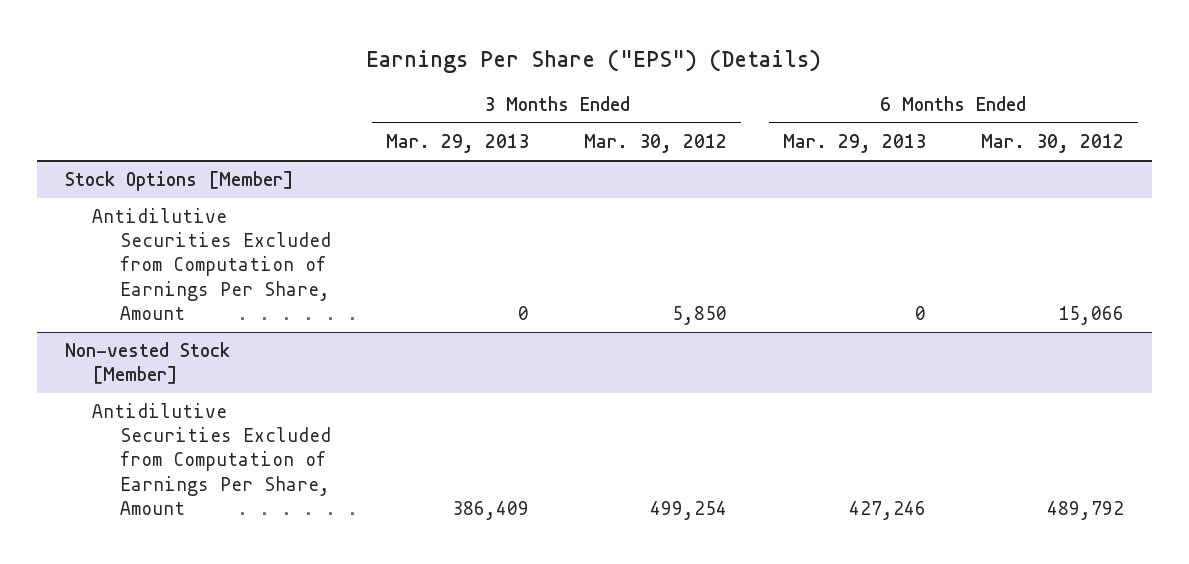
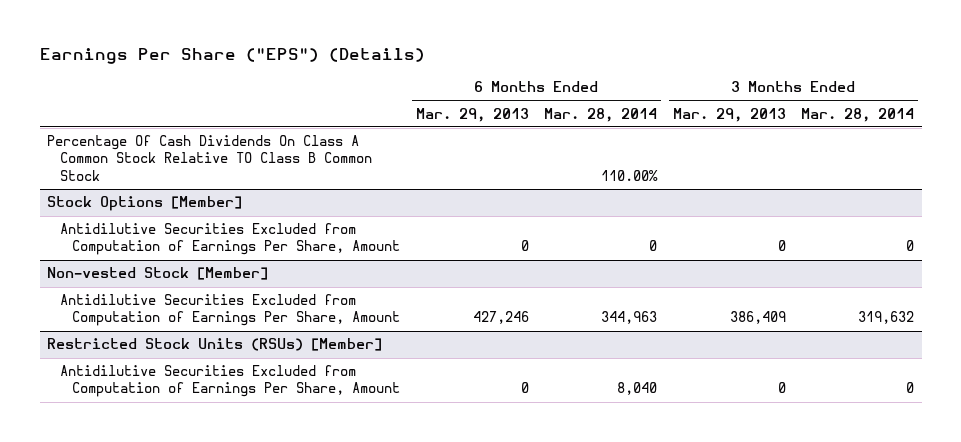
[584,134,728,154] Mar. 30, 2012 -> none
[981,134,1125,154] Mar. 30, 2012 -> none
none -> [544,107,658,122] Mar. 28, 2014
none -> [800,107,914,122] Mar. 28, 2014
none -> [47,135,372,181] Percentage Of Cash Dividends On Class A Common Stock Relative TO Class B Common Stock
none -> [47,338,383,352] Restricted Stock Units (RSUs) [Member]
none -> [59,365,401,398] Antidilutive Securities Excluded from Computation of Earnings Per Share, Amount

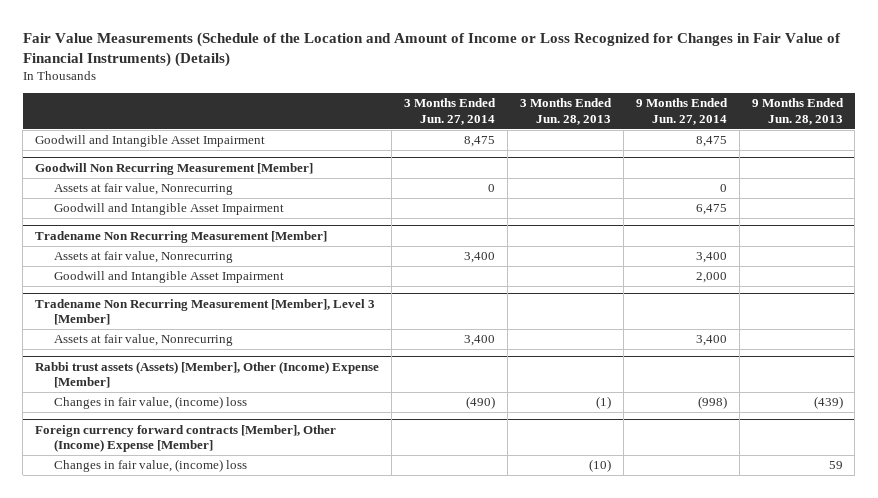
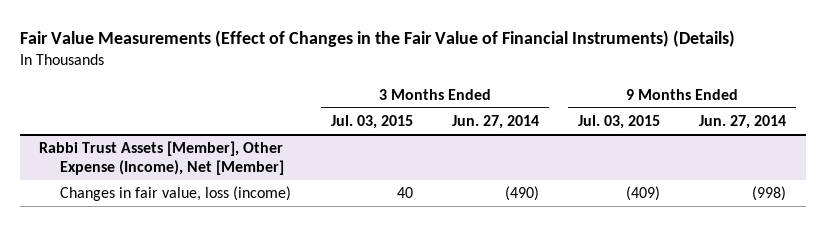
[22,31,841,67] Fair Value Measurements (Schedule of the Location and Amount of Income or Loss Recognized for Changes in Fair Value of Financial Instruments) (Details) -> [19,30,735,48] Fair Value Measurements (Effect of Changes in the Fair Value of Financial Instruments) (Details)
[519,98,612,125] 3 Months Ended Jun. 28, 2013 -> none
[751,98,844,125] 9 Months Ended Jun. 28, 2013 -> none
none -> [330,115,413,130] Jul. 03, 2015
none -> [578,115,661,130] Jul. 03, 2015
[35,135,266,148] Goodwill and Intangible Asset Impairment -> none
[35,162,314,175] Goodwill Non Recurring Measurement [Member] -> none
[54,183,234,196] Assets at fair value, Nonrecurring -> none
[54,203,285,216] Goodwill and Intangible Asset Impairment -> none
[35,230,328,243] Tradename Non Recurring Measurement [Member] -> none
[54,251,234,264] Assets at fair value, Nonrecurring -> none
[54,271,285,284] Goodwill and Intangible Asset Impairment -> none
[35,298,376,326] Tradename Non Recurring Measurement [Member], Level 3 [Member] -> none
[54,334,234,347] Assets at fair value, Nonrecurring -> none
[35,424,337,453] Foreign currency forward contracts [Member], Other (Income) Expense [Member] -> none
[54,459,248,473] Changes in fair value, (income) loss -> none
[35,360,380,389] Rabbi trust assets (Assets) [Member], Other (Income) Expense [Member] -> [39,141,285,176] Rabbi Trust Assets [Member], Other Expense (Income), Net [Member]
[54,396,248,410] Changes in fair value, (income) loss -> [60,186,292,202] Changes in fair value, loss (income)

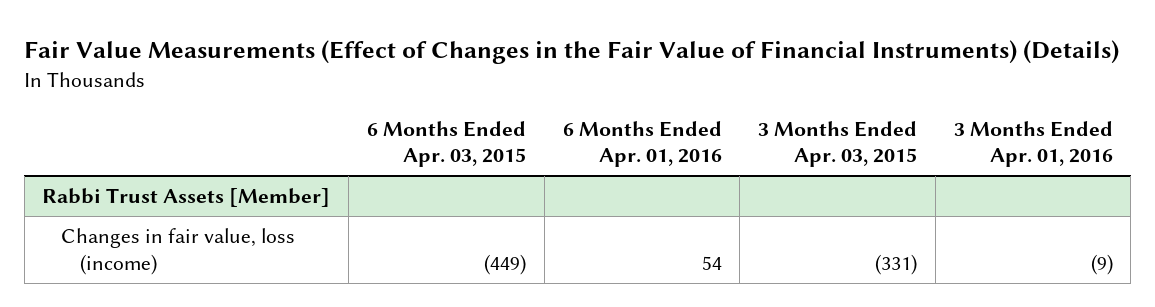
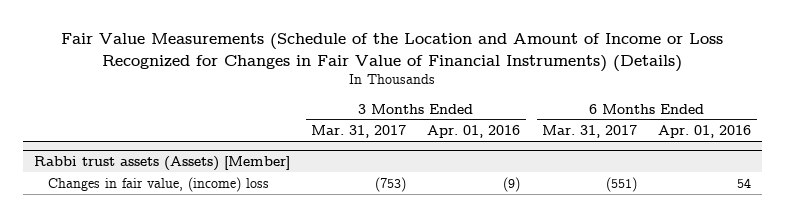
[24,39,1120,64] Fair Value Measurements (Effect of Changes in the Fair Value of Financial Instruments) (Details) -> [61,33,724,72] Fair Value Measurements (Schedule of the Location and Amount of Income or Loss Recognized for Changes in Fair Value of Financial Instruments) (Details)
[366,120,526,168] 6 Months Ended Apr. 03, 2015 -> none
[758,120,918,168] 3 Months Ended Apr. 03, 2015 -> none
none -> [311,125,407,139] Mar. 31, 2017
none -> [541,125,637,139] Mar. 31, 2017
[42,187,331,207] Rabbi Trust Assets [Member] -> [33,156,290,172] Rabbi trust assets (Assets) [Member]
[60,227,295,275] Changes in fair value, loss (income) -> [48,176,270,192] Changes in fair value, (income) loss

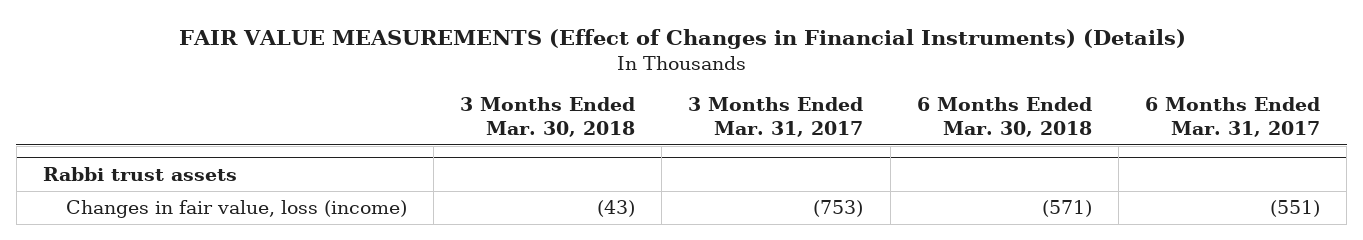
[61,33,724,72] Fair Value Measurements (Schedule of the Location and Amount of Income or Loss Recognized for Changes in Fair Value of Financial Instruments) (Details) -> [178,28,1186,49] FAIR VALUE MEASUREMENTS (Effect of Changes in Financial Instruments) (Details)
[427,125,521,139] Apr. 01, 2016 -> none
[658,125,752,139] Apr. 01, 2016 -> none
none -> [460,97,636,138] 3 Months Ended Mar. 30, 2018
none -> [916,97,1092,138] 6 Months Ended Mar. 30, 2018
[33,156,290,172] Rabbi trust assets (Assets) [Member] -> [42,166,237,181] Rabbi trust assets
[48,176,270,192] Changes in fair value, (income) loss -> [65,200,407,219] Changes in fair value, loss (income)

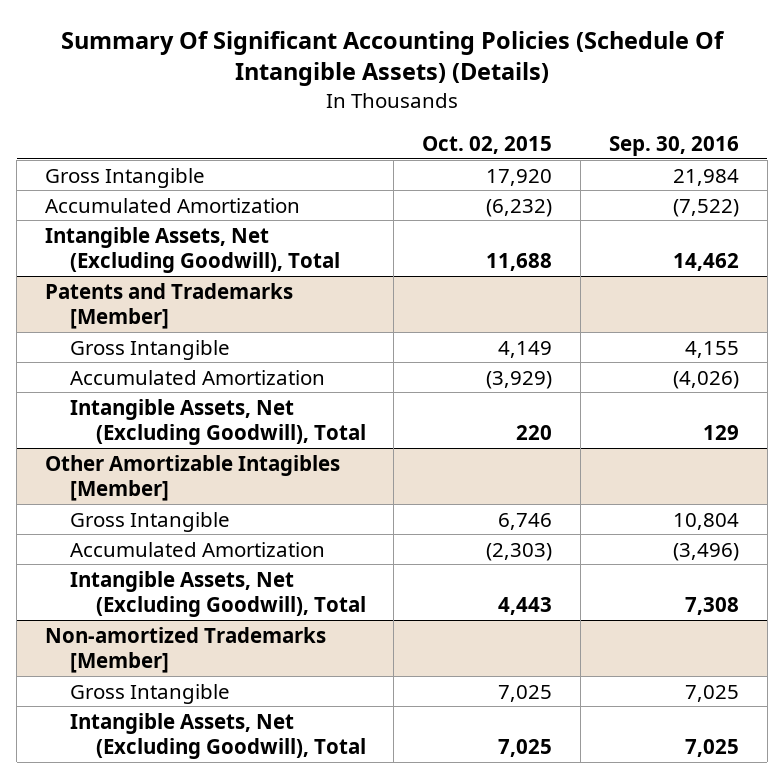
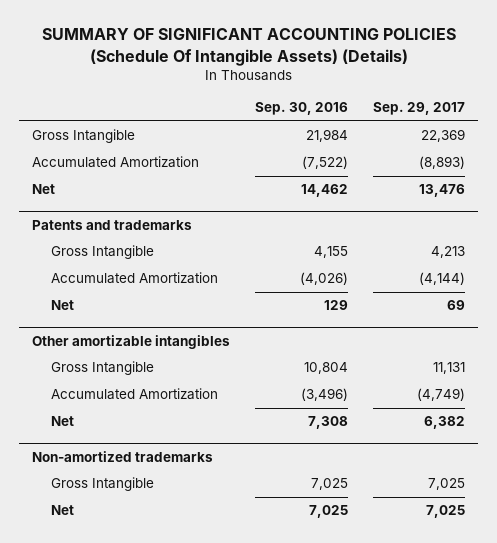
[61,30,726,87] Summary Of Significant Accounting Policies (Schedule Of Intangible Assets) (Details) -> [41,28,456,66] SUMMARY OF SIGNIFICANT ACCOUNTING POLICIES (Schedule Of Intangible Assets) (Details)
[422,136,553,155] Oct. 02, 2015 -> none
none -> [373,102,466,116] Sep. 29, 2017
[45,226,341,273] Intangible Assets, Net (Excluding Goodwill), Total -> [31,184,55,195] Net
[45,282,294,329] Patents and Trademarks [Member] -> [31,219,192,230] Patents and trademarks
[70,398,366,445] Intangible Assets, Net (Excluding Goodwill), Total -> [50,300,74,311] Net
[45,454,341,501] Other Amortizable Intagibles [Member] -> [31,334,230,349] Other amortizable intangibles
[70,570,366,617] Intangible Assets, Net (Excluding Goodwill), Total -> [50,416,74,427] Net
[45,626,327,673] Non-amortized Trademarks [Member] -> [31,450,213,462] Non-amortized trademarks
[70,712,366,759] Intangible Assets, Net (Excluding Goodwill), Total -> [50,505,74,516] Net

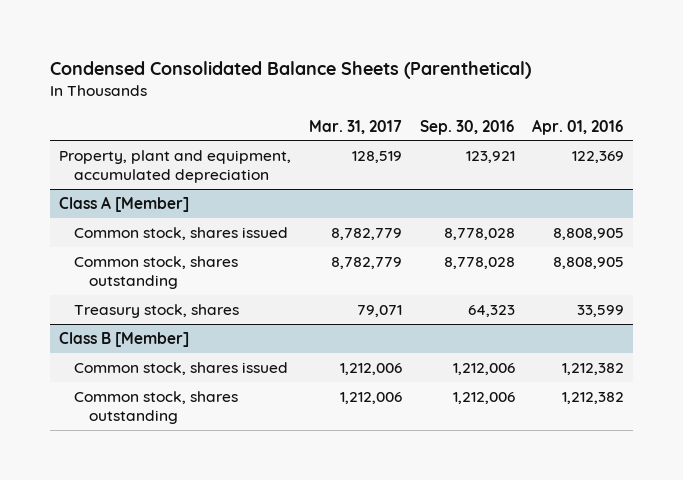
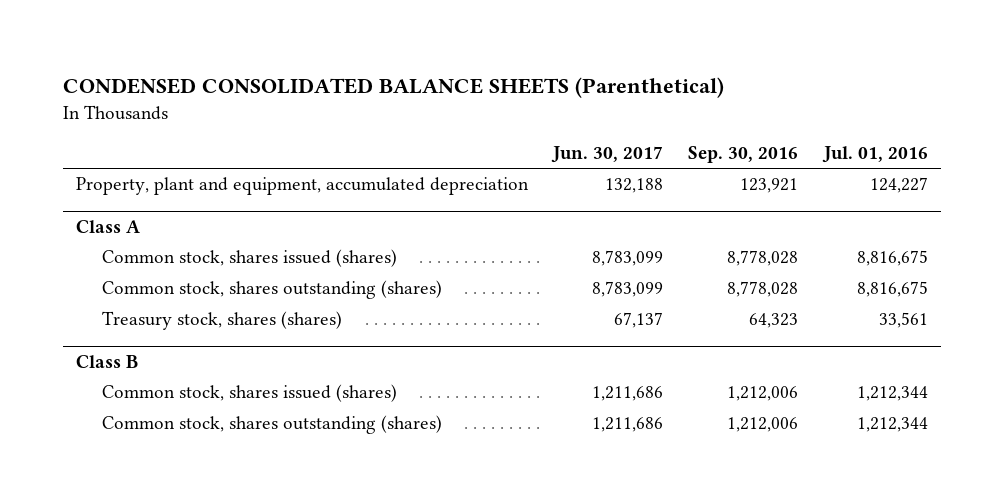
[50,60,532,79] Condensed Consolidated Balance Sheets (Parenthetical) -> [63,76,725,98] CONDENSED CONSOLIDATED BALANCE SHEETS (Parenthetical)
[308,119,402,134] Mar. 31, 2017 -> none
[532,118,625,135] Apr. 01, 2016 -> none
none -> [551,146,664,164] Jun. 30, 2017
none -> [821,146,928,164] Jul. 01, 2016
[59,195,190,212] Class A [Member] -> [75,220,140,234] Class A
[74,226,289,240] Common stock, shares issued -> [101,249,397,268] Common stock, shares issued (shares)
[74,255,239,289] Common stock, shares outstanding -> [101,280,442,300] Common stock, shares outstanding (shares)
[74,303,240,318] Treasury stock, shares -> [101,311,342,331] Treasury stock, shares (shares)
[59,331,190,347] Class B [Member] -> [75,355,138,369] Class B
[74,361,289,375] Common stock, shares issued -> [101,384,397,403] Common stock, shares issued (shares)
[74,390,239,424] Common stock, shares outstanding -> [101,415,442,435] Common stock, shares outstanding (shares)

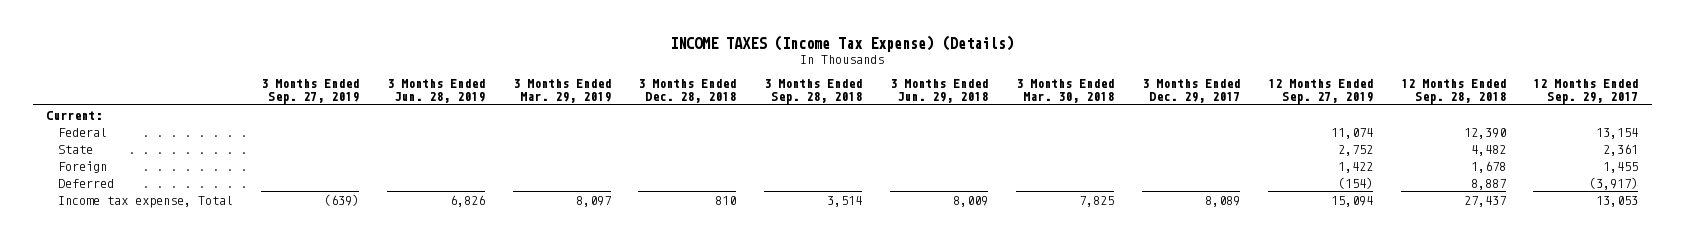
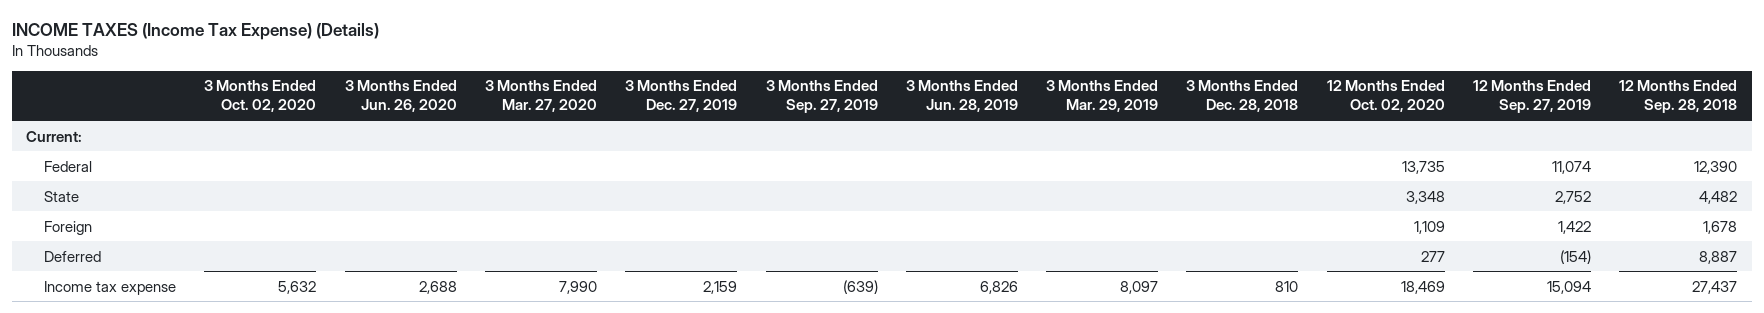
[764,78,863,105] 3 Months Ended Sep. 28, 2018 -> none
[890,78,989,104] 3 Months Ended Jun. 29, 2018 -> none
[1016,78,1115,104] 3 Months Ended Mar. 30, 2018 -> none
[1141,78,1240,104] 3 Months Ended Dec. 29, 2017 -> none
[1533,78,1639,105] 12 Months Ended Sep. 29, 2017 -> none
none -> [204,80,317,113] 3 Months Ended Oct. 02, 2020
none -> [344,80,457,113] 3 Months Ended Jun. 26, 2020
none -> [484,80,597,113] 3 Months Ended Mar. 27, 2020
none -> [625,80,738,113] 3 Months Ended Dec. 27, 2019
none -> [1326,80,1445,113] 12 Months Ended Oct. 02, 2020
[58,195,234,208] Income tax expense, Total -> [44,280,177,295] Income tax expense

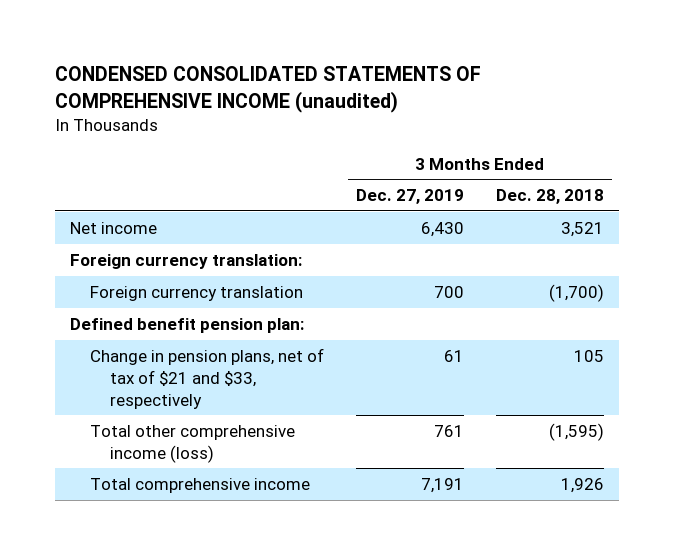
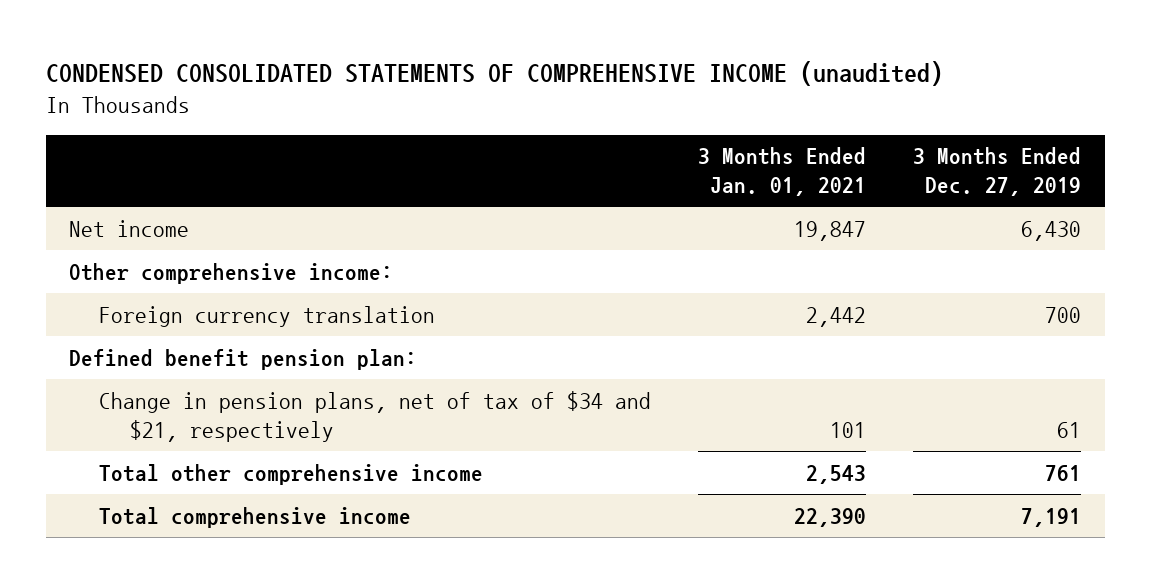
[495,189,604,205] Dec. 28, 2018 -> none
none -> [698,147,867,197] 3 Months Ended Jan. 01, 2021
[70,253,303,269] Foreign currency translation: -> none
none -> [69,262,394,284] Other comprehensive income:
[90,347,325,409] Change in pension plans, net of tax of $21 and $33, respectively -> [99,390,652,442] Change in pension plans, net of tax of $34 and $21, respectively
[90,424,296,463] Total other comprehensive income (loss) -> [99,463,484,485] Total other comprehensive income

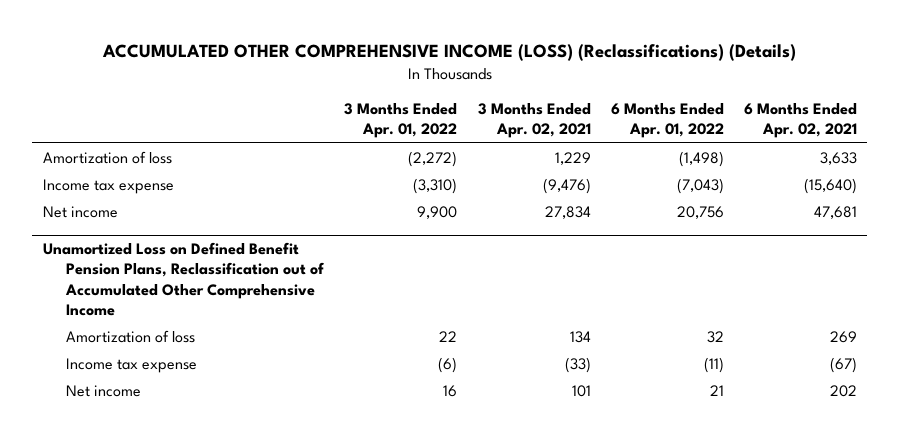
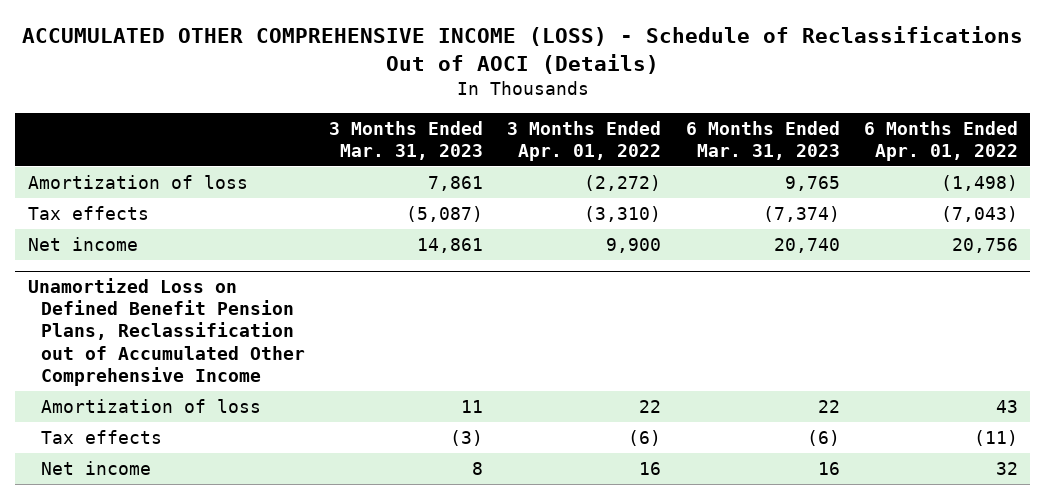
[101,44,796,62] ACCUMULATED OTHER COMPREHENSIVE INCOME (LOSS) (Reclassifications) (Details) -> [21,26,1023,74] ACCUMULATED OTHER COMPREHENSIVE INCOME (LOSS) - Schedule of Reclassifications Out of AOCI (Details)
[477,103,591,139] 3 Months Ended Apr. 02, 2021 -> none
[744,103,858,139] 6 Months Ended Apr. 02, 2021 -> none
none -> [328,120,483,160] 3 Months Ended Mar. 31, 2023
none -> [685,120,840,160] 6 Months Ended Mar. 31, 2023
[42,179,174,195] Income tax expense -> [27,205,149,220] Tax effects
[706,331,724,344] 32 -> [995,399,1018,413] 43
[65,358,197,374] Income tax expense -> [40,429,162,444] Tax effects
[709,385,724,397] 21 -> [995,461,1018,475] 32

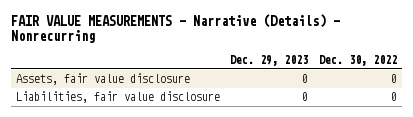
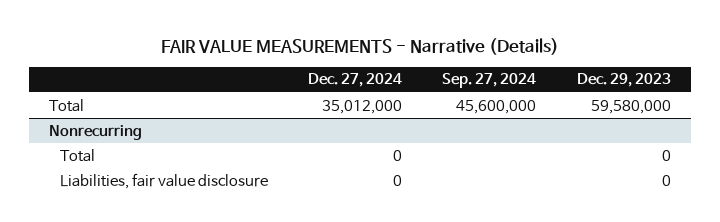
[11,14,341,44] FAIR VALUE MEASUREMENTS - Narrative (Details) - Nonrecurring -> [160,38,559,56] FAIR VALUE MEASUREMENTS - Narrative (Details)
[318,55,397,67] Dec. 30, 2022 -> none
none -> [307,73,402,88] Dec. 27, 2024
none -> [442,73,537,89] Sep. 27, 2024
[16,73,191,86] Assets, fair value disclosure -> none
none -> [49,98,85,112] Total
none -> [49,124,143,140] Nonrecurring
none -> [59,148,95,162] Total

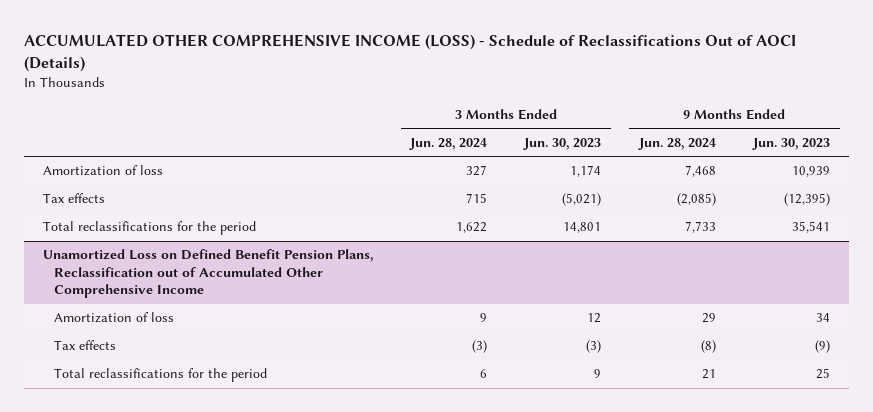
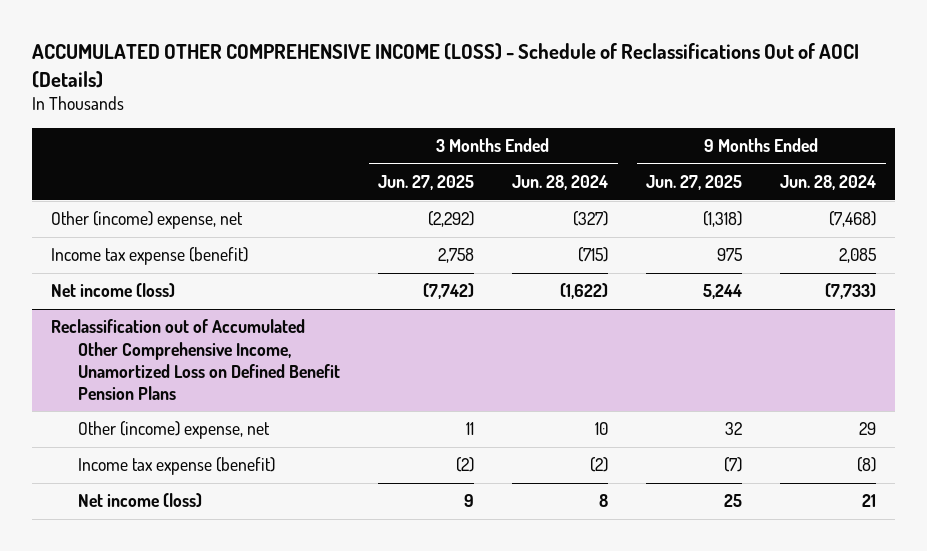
[523,138,602,151] Jun. 30, 2023 -> none
[752,138,831,151] Jun. 30, 2023 -> none
none -> [378,175,475,191] Jun. 27, 2025
none -> [646,175,743,191] Jun. 27, 2025
[42,165,163,177] Amortization of loss -> none
[42,221,256,236] Total reclassifications for the period -> none
[53,312,174,324] Amortization of loss -> none
[53,368,267,383] Total reclassifications for the period -> none
none -> [50,211,243,230] Other (income) expense, net
[42,193,105,204] Tax effects -> [50,247,248,266] Income tax expense (benefit)
[466,193,488,204] 715 -> [578,247,609,263] (715)
[676,193,716,207] (2,085) -> [839,248,877,264] 2,085
none -> [50,283,175,298] Net income (loss)
[42,249,373,299] Unamortized Loss on Defined Benefit Pension Plans, Reclassification out of Accumulated Other Comprehensive Income -> [50,319,341,400] Reclassification out of Accumulated Other Comprehensive Income, Unamortized Loss on Defined Benefit Pension Plans
none -> [78,421,271,440] Other (income) expense, net
[53,340,116,351] Tax effects -> [78,457,276,476] Income tax expense (benefit)
[472,340,488,354] (3) -> [590,457,609,473] (2)
none -> [78,493,203,508] Net income (loss)

